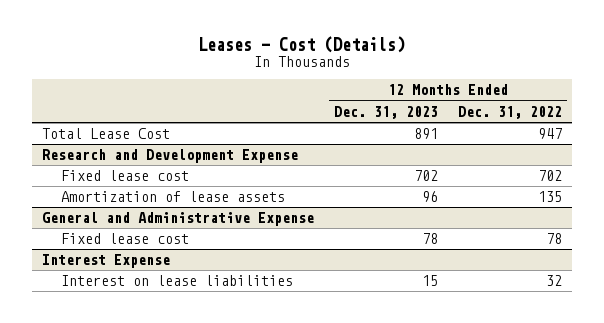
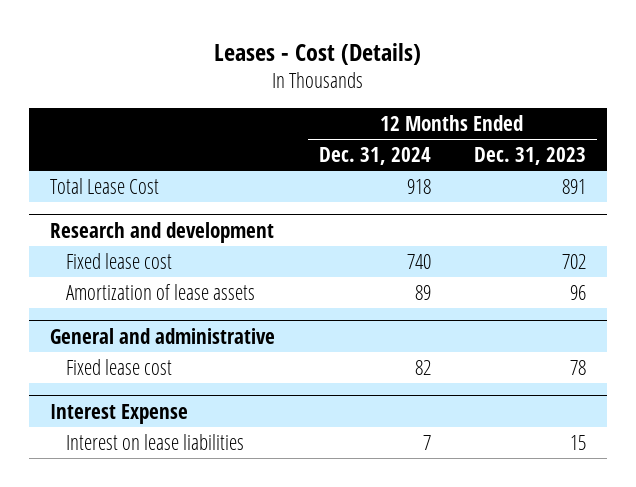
[458,105,563,119] Dec. 31, 2022 -> none
none -> [318,147,431,166] Dec. 31, 2024
[41,149,298,164] Research and Development Expense -> [50,221,275,243] Research and development
[41,212,314,227] General and Administrative Expense -> [50,327,276,344] General and administrative

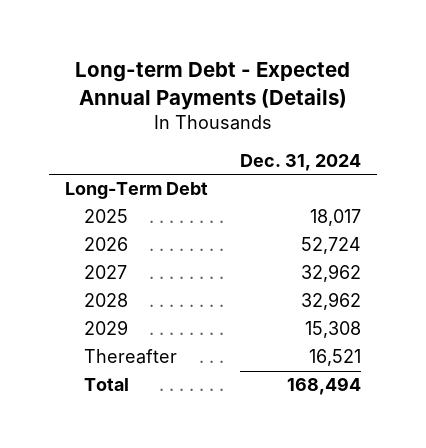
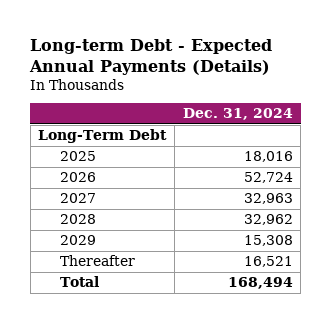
[309,209,361,227] 18,017 -> [243,151,293,163] 18,016
[300,264,361,283] 32,962 -> [243,193,293,205] 32,963

